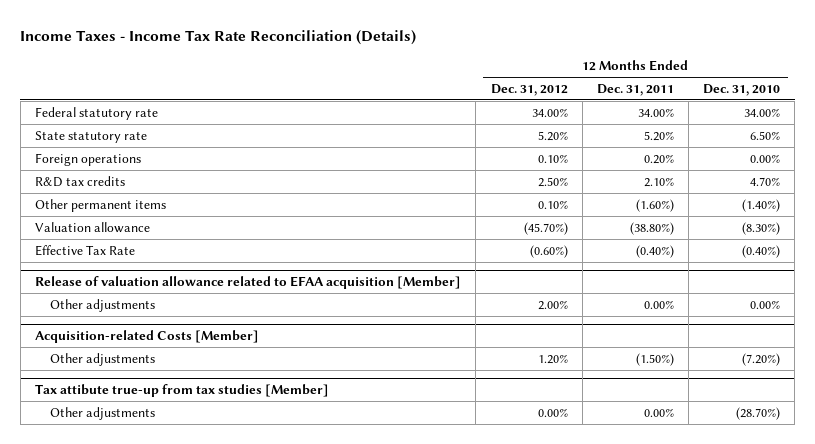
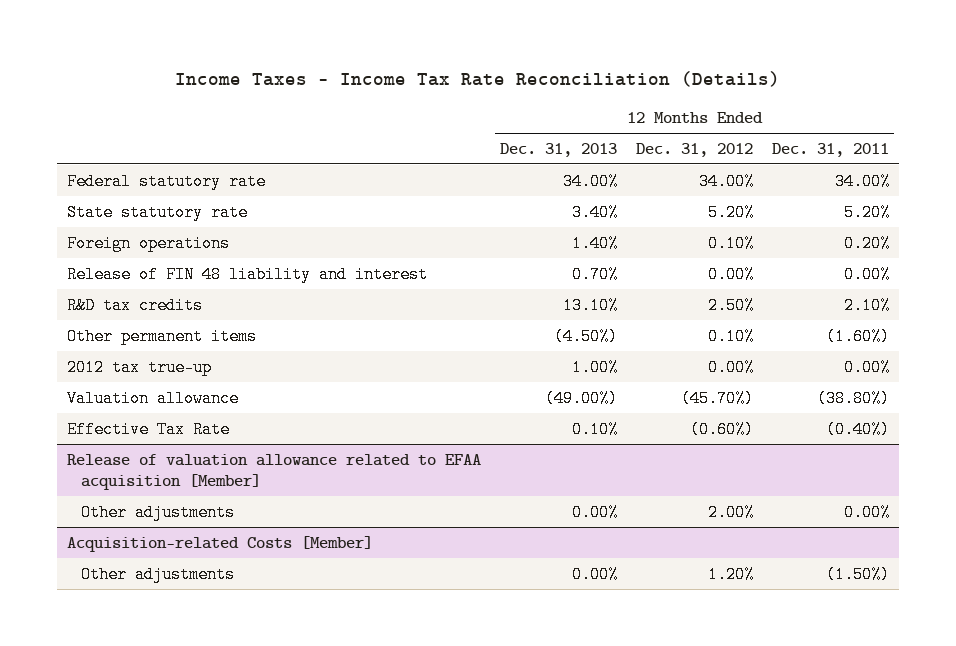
[703,83,781,96] Dec. 31, 2010 -> none
none -> [500,142,618,157] Dec. 31, 2013
none -> [67,265,429,283] Release of FIN 48 liability and interest
none -> [67,358,213,376] 2012 tax true-up
[35,383,330,397] Tax attibute true-up from tax studies [Member] -> none
[50,406,156,420] Other adjustments -> none

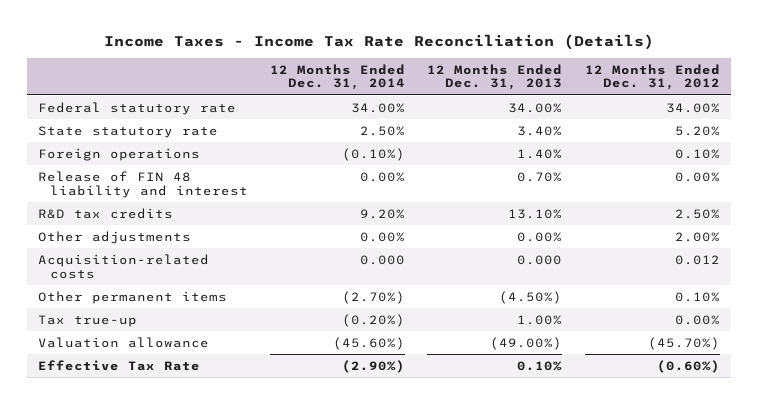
[772,142,890,157] Dec. 31, 2011 -> none
none -> [270,63,406,91] 12 Months Ended Dec. 31, 2014
none -> [38,230,192,244] Other adjustments
none -> [38,253,210,279] Acquisition-related costs
[67,358,213,376] 2012 tax true-up -> [38,314,138,327] Tax true-up
[67,453,482,490] Release of valuation allowance related to EFAA acquisition [Member] -> none
[80,503,235,521] Other adjustments -> none
[67,535,374,552] Acquisition-related Costs [Member] -> none
[80,565,235,583] Other adjustments -> none

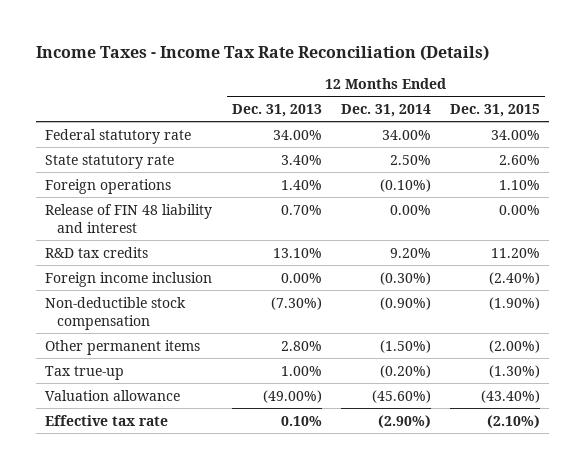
[584,63,720,91] 12 Months Ended Dec. 31, 2012 -> none
none -> [449,104,540,118] Dec. 31, 2015
[38,230,192,244] Other adjustments -> none
[38,253,210,279] Acquisition-related costs -> none
none -> [45,271,213,287] Foreign income inclusion
none -> [45,296,187,330] Non-deductible stock compensation
[342,290,406,304] (2.70%) -> [379,339,431,353] (1.50%)
[499,290,563,304] (4.50%) -> [280,340,322,351] 2.80%
[38,359,201,371] Effective Tax Rate -> [45,414,169,426] Effective tax rate

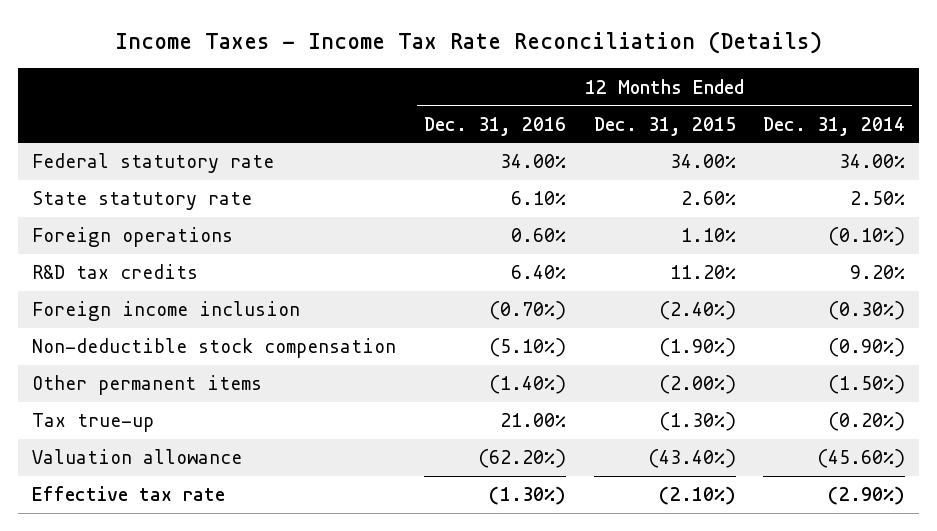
[231,104,322,118] Dec. 31, 2013 -> none
none -> [423,116,566,136] Dec. 31, 2016
[45,203,213,233] Release of FIN 48 liability and interest -> none

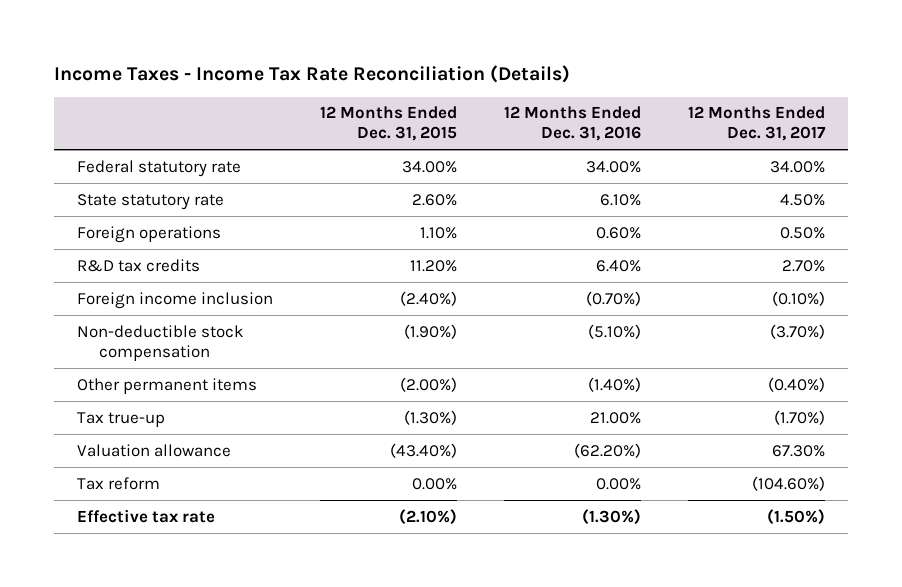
[763,116,906,136] Dec. 31, 2014 -> none
none -> [687,106,826,142] 12 Months Ended Dec. 31, 2017
none -> [77,476,161,490] Tax reform

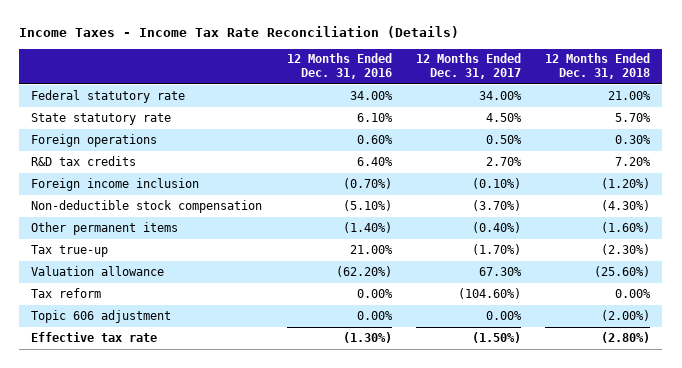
[320,106,458,142] 12 Months Ended Dec. 31, 2015 -> none
none -> [545,53,651,80] 12 Months Ended Dec. 31, 2018
none -> [31,309,172,323] Topic 606 adjustment

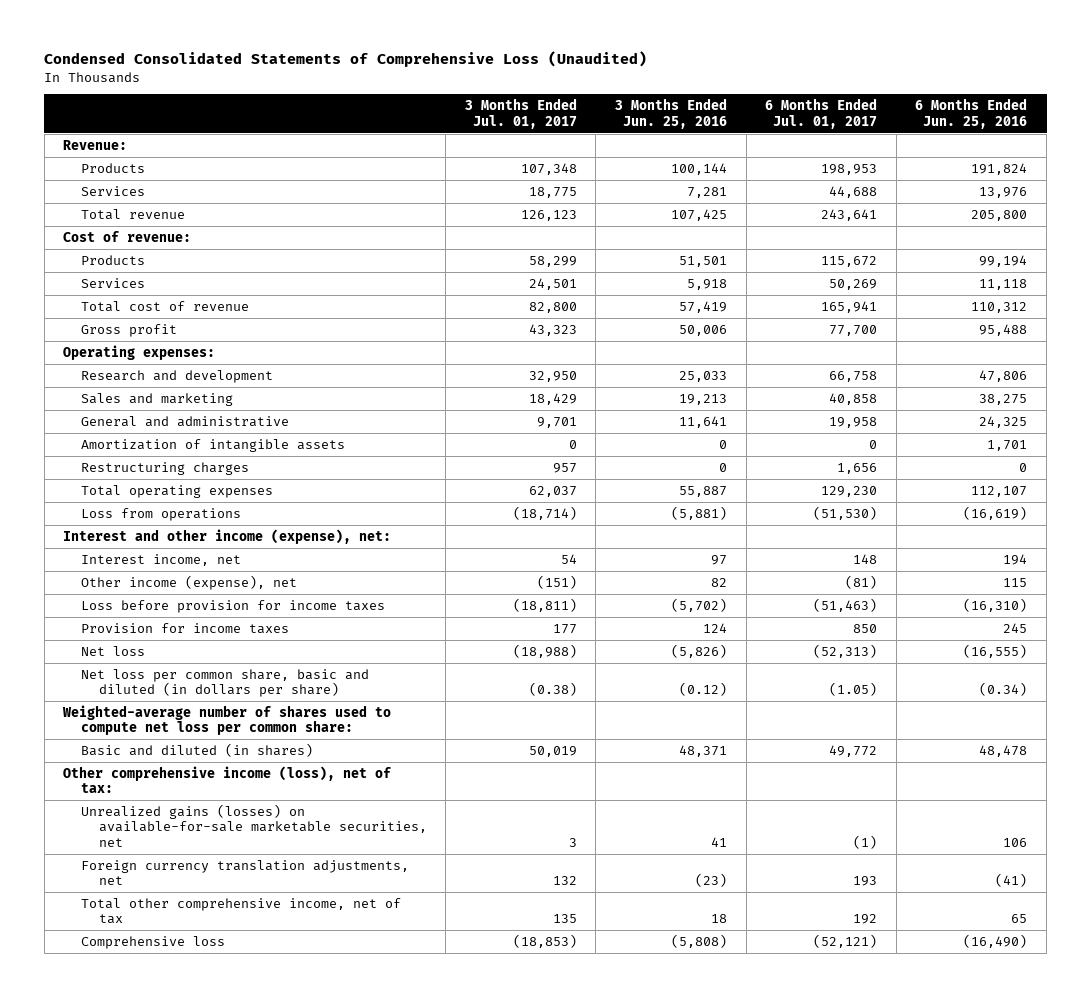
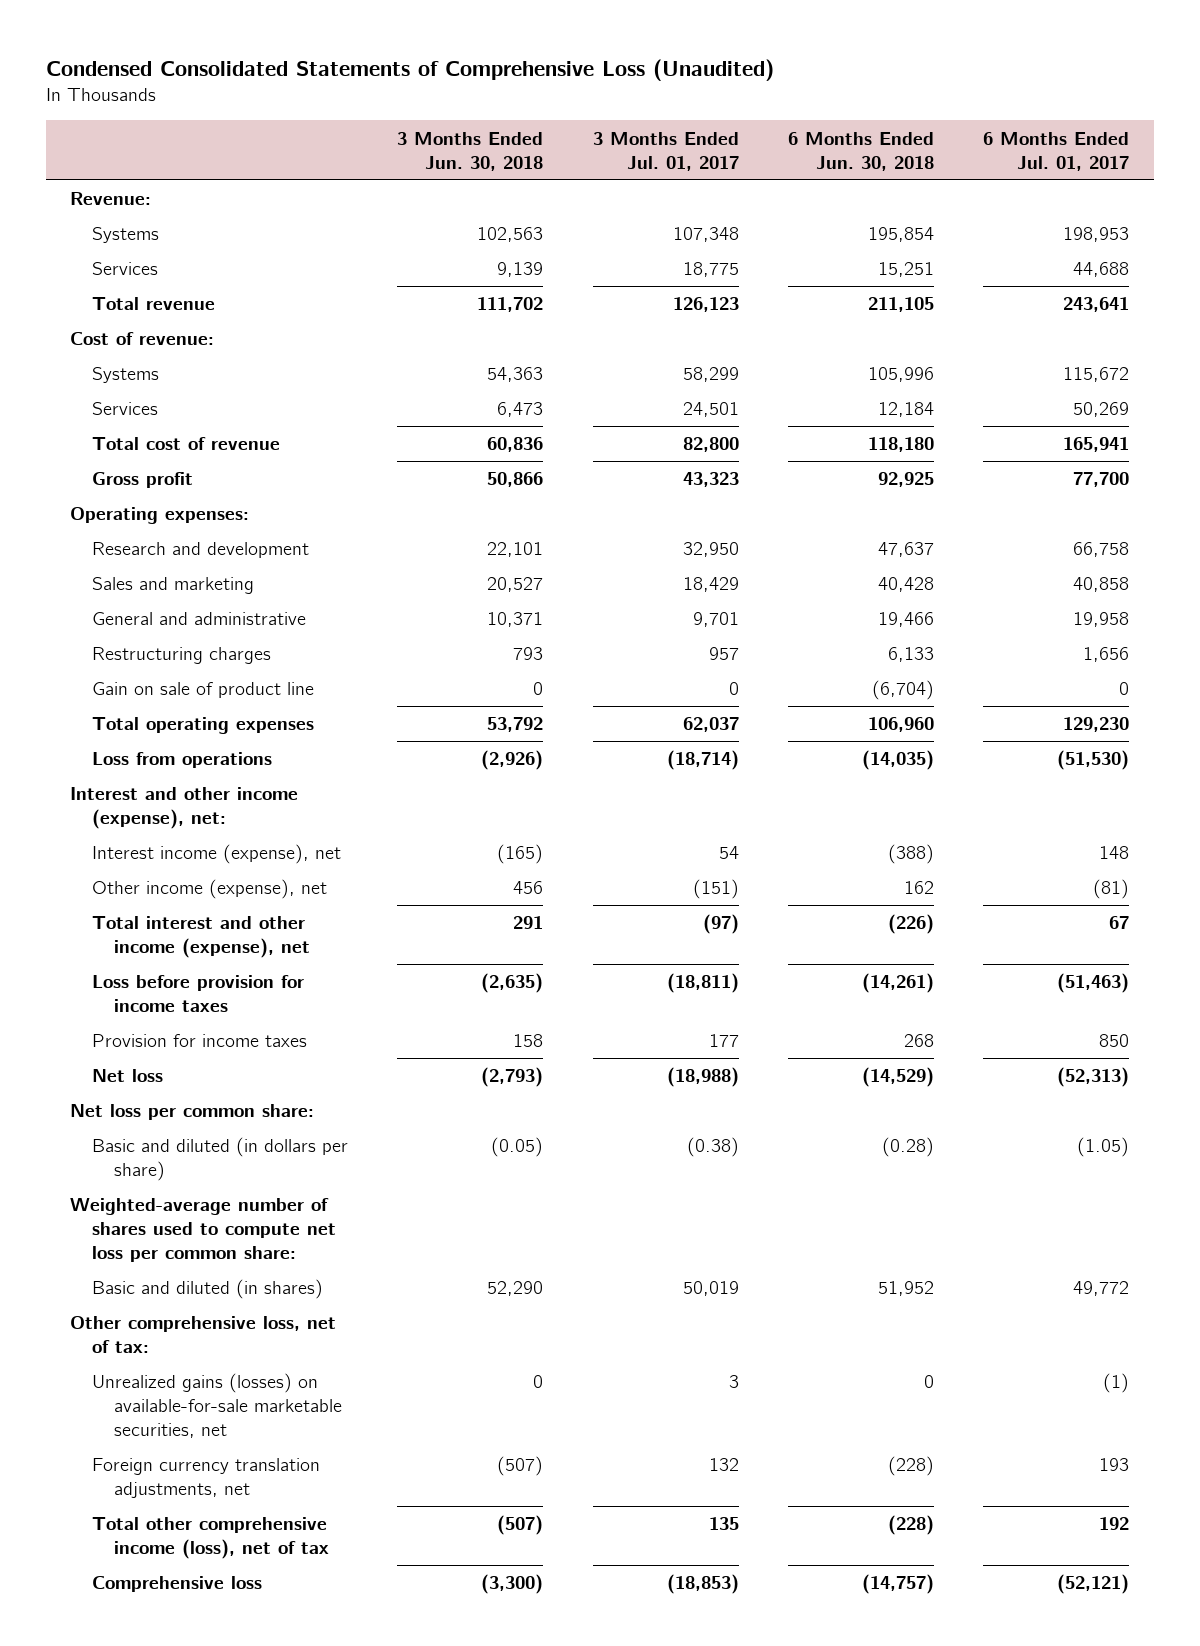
[614,98,727,129] 3 Months Ended Jun. 25, 2016 -> none
[915,98,1028,129] 6 Months Ended Jun. 25, 2016 -> none
none -> [397,131,544,171] 3 Months Ended Jun. 30, 2018
none -> [787,131,934,171] 6 Months Ended Jun. 30, 2018
[81,163,146,174] Products -> [92,227,160,244] Systems
[81,255,146,266] Products -> [92,367,160,384] Systems
[81,439,346,453] Amortization of intangible assets -> none
none -> [92,682,315,699] Gain on sale of product line
[81,554,242,567] Interest income, net -> [92,844,342,865] Interest income (expense), net
none -> [92,916,310,959] Total interest and other income (expense), net
none -> [70,1104,315,1121] Net loss per common share:
[81,669,370,698] Net loss per common share, basic and diluted (in dollars per share) -> [92,1137,349,1182] Basic and diluted (in dollars per share)
[63,766,392,794] Other comprehensive income (loss), net of tax: -> [70,1316,337,1354] Other comprehensive loss, net of tax:
[81,898,402,925] Total other comprehensive income, net of tax -> [92,1517,329,1560] Total other comprehensive income (loss), net of tax

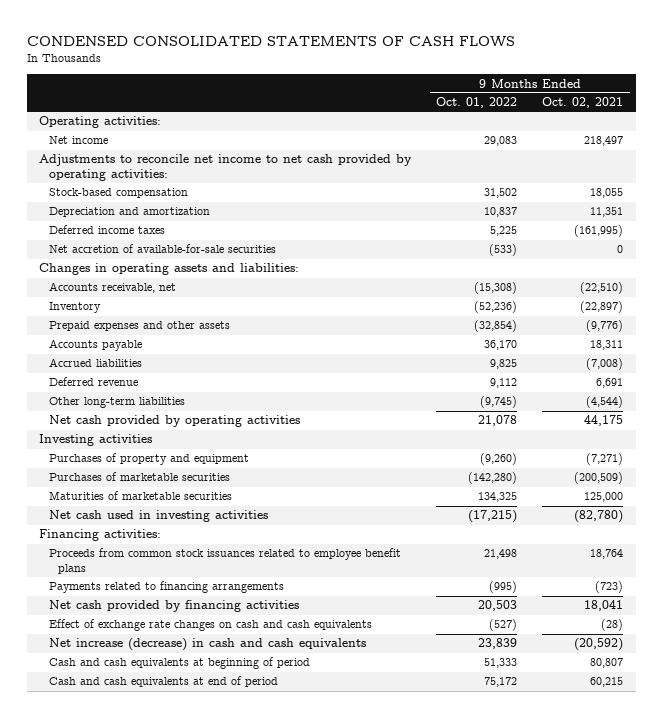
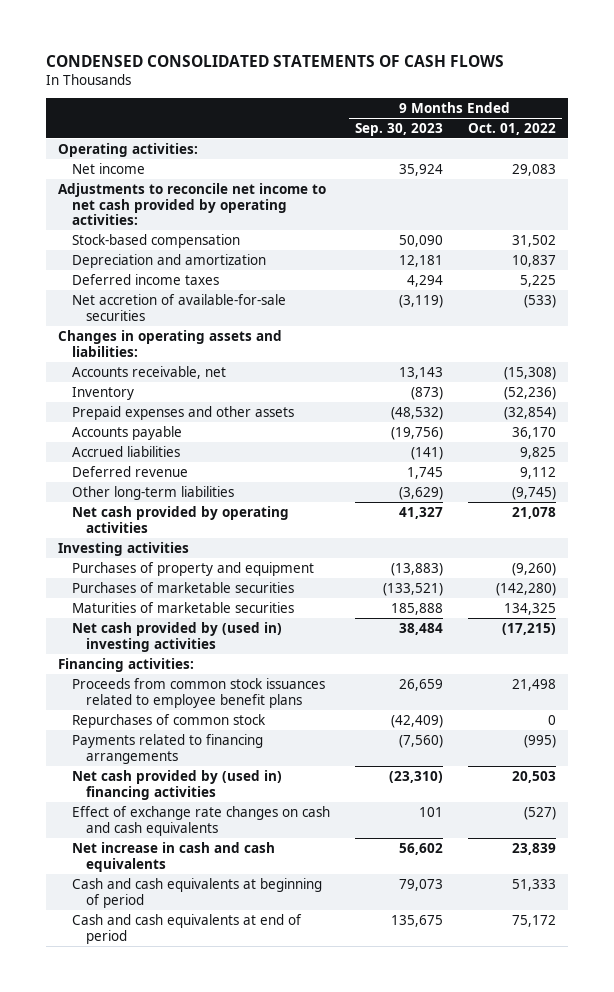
[542,97,624,109] Oct. 02, 2021 -> none
none -> [354,122,443,136] Sep. 30, 2023
[48,510,268,523] Net cash used in investing activities -> [72,621,283,652] Net cash provided by (used in) investing activities
none -> [72,713,267,728] Repurchases of common stock
[48,600,299,613] Net cash provided by financing activities -> [72,769,283,800] Net cash provided by (used in) financing activities
[48,638,366,652] Net increase (decrease) in cash and cash equivalents -> [72,841,276,872] Net increase in cash and cash equivalents

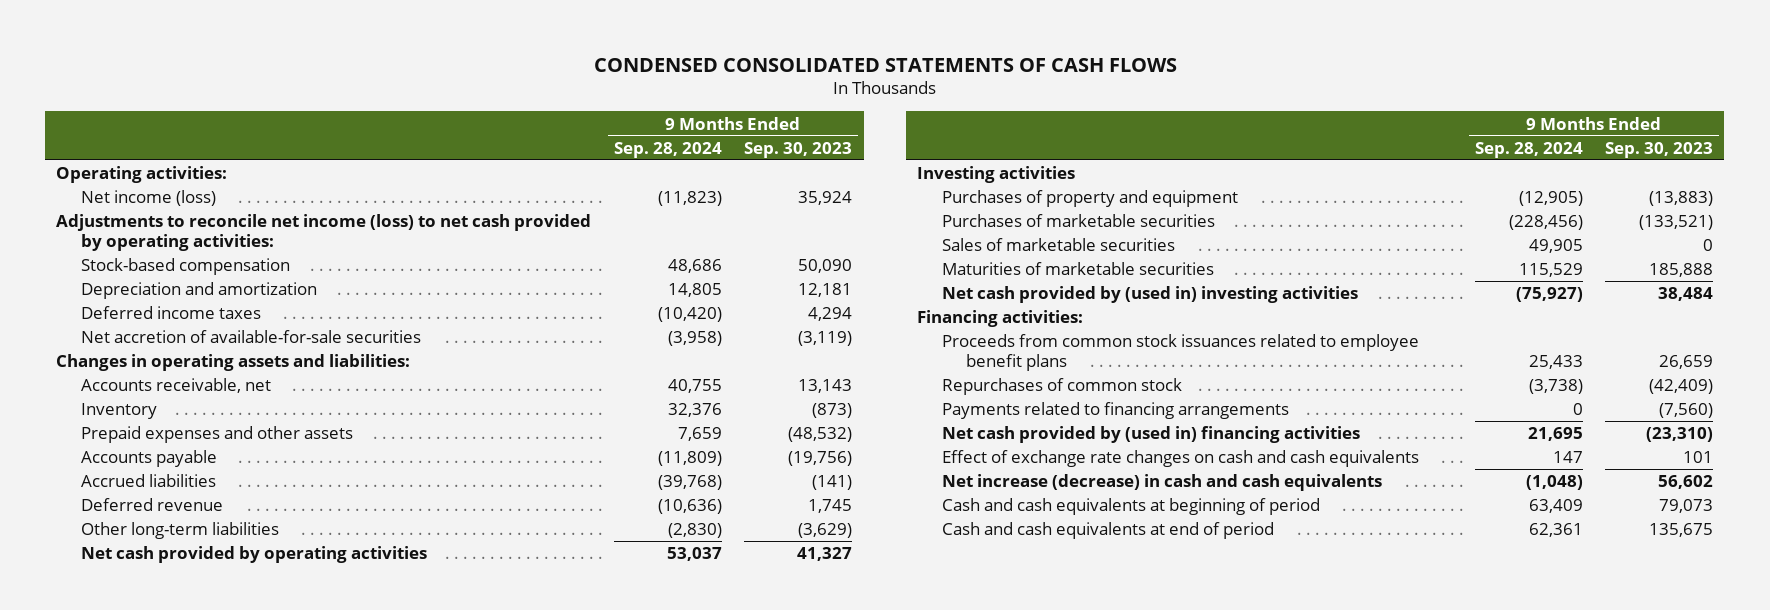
[467,122,556,135] Oct. 01, 2022 -> none
none -> [613,141,722,158] Sep. 28, 2024
[72,162,146,174] Net income -> [80,190,216,207] Net income (loss)
[57,182,326,226] Adjustments to reconcile net income to net cash provided by operating activities: -> [56,214,592,252] Adjustments to reconcile net income (loss) to net cash provided by operating activities:
none -> [941,238,1175,252] Sales of marketable securities
[72,841,276,872] Net increase in cash and cash equivalents -> [941,474,1382,492] Net increase (decrease) in cash and cash equivalents

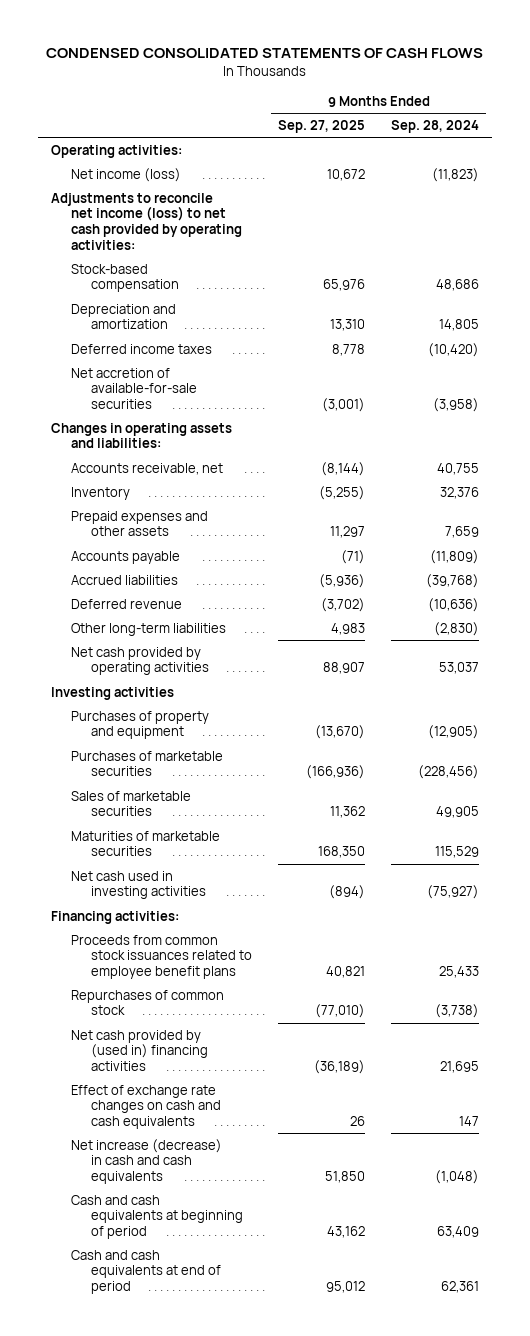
[744,141,853,158] Sep. 30, 2023 -> none
none -> [278,120,366,134] Sep. 27, 2025
[941,286,1358,304] Net cash provided by (used in) investing activities -> [70,870,206,900] Net cash used in investing activities
[941,402,1289,420] Payments related to financing arrangements -> none

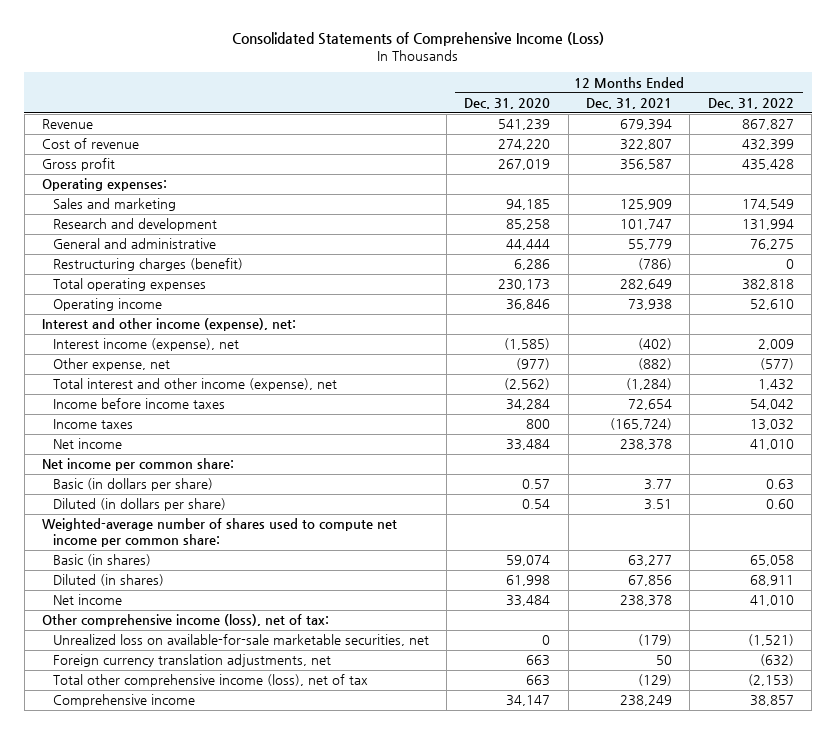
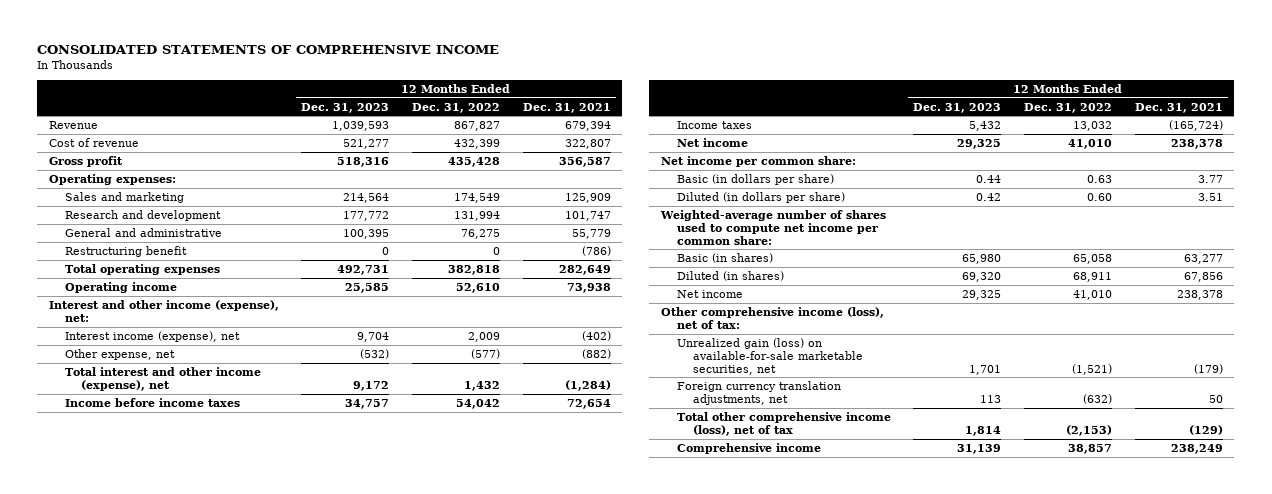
[231,32,604,47] Consolidated Statements of Comprehensive Income (Loss) -> [37,45,500,55] CONSOLIDATED STATEMENTS OF COMPREHENSIVE INCOME
[464,97,551,109] Dec. 31, 2020 -> none
none -> [301,102,390,113] Dec. 31, 2023
[52,258,243,272] Restructuring charges (benefit) -> [64,245,187,257] Restructuring benefit
[52,634,429,647] Unrealized loss on available-for-sale marketable securities, net -> [676,337,863,375] Unrealized gain (loss) on available-for-sale marketable securities, net

